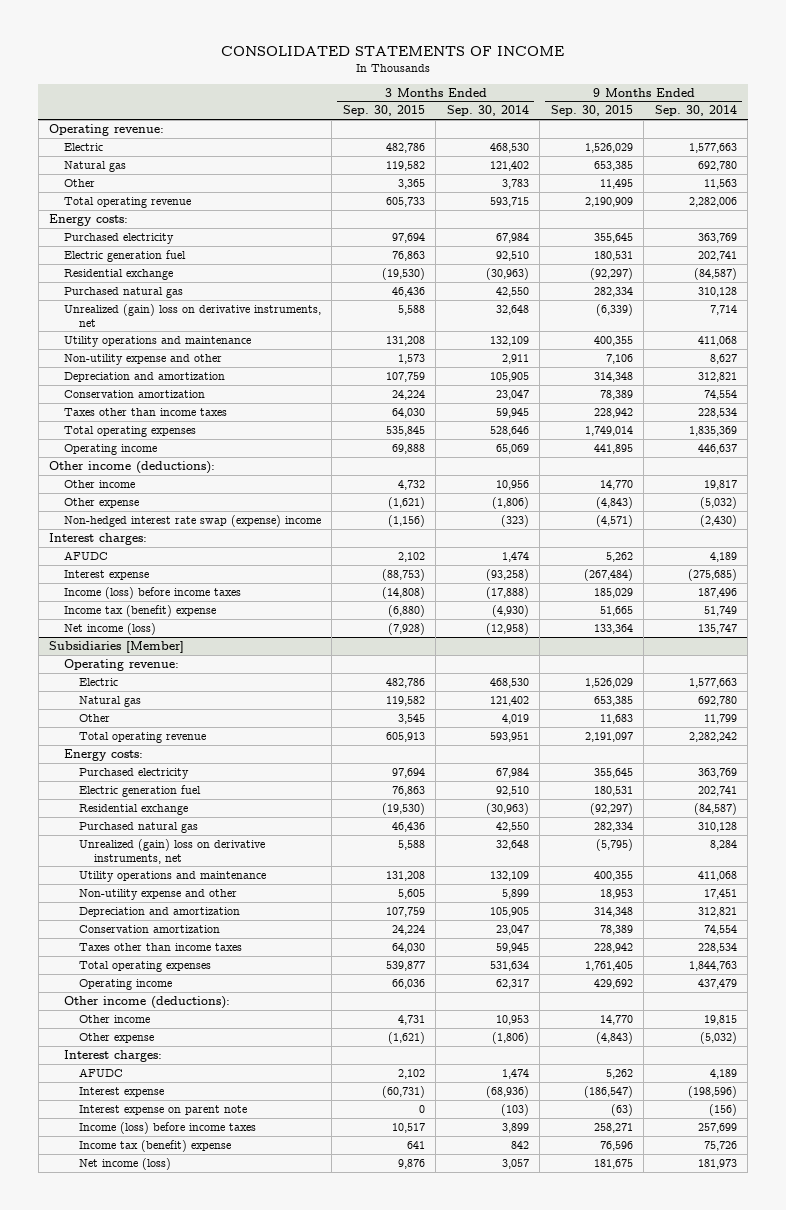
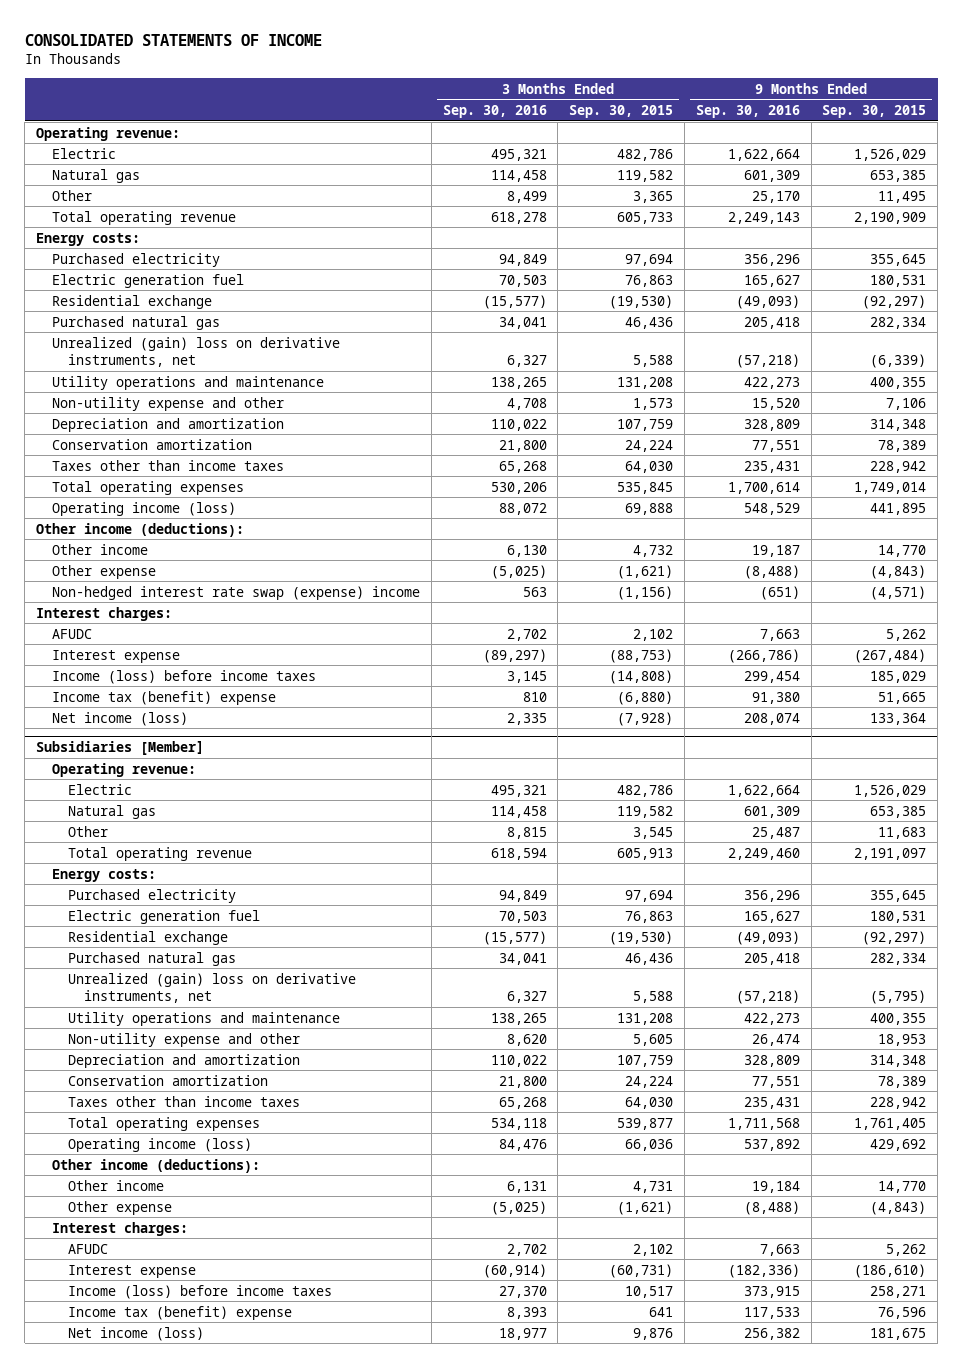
[446,105,529,117] Sep. 30, 2014 -> none
[654,105,737,117] Sep. 30, 2014 -> none
none -> [442,104,547,118] Sep. 30, 2016
none -> [695,104,800,118] Sep. 30, 2016
[63,443,157,455] Operating income -> [52,501,237,516] Operating income (loss)
[78,978,172,990] Operating income -> [68,1137,253,1152] Operating income (loss)
[78,1104,247,1115] Interest expense on parent note -> none
[583,1085,633,1098] (186,547) -> [854,1263,927,1278] (186,610)

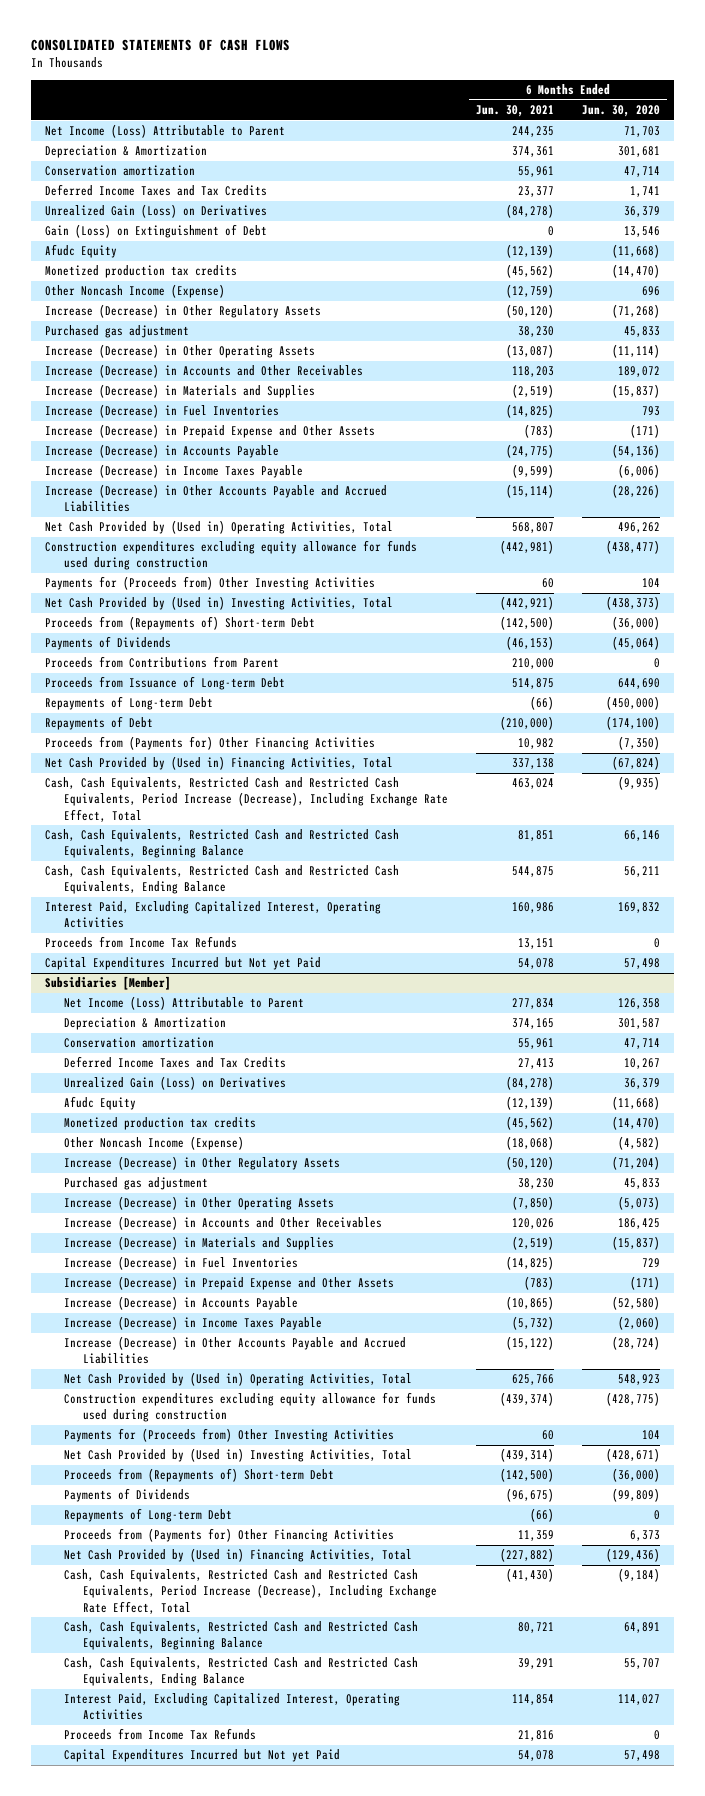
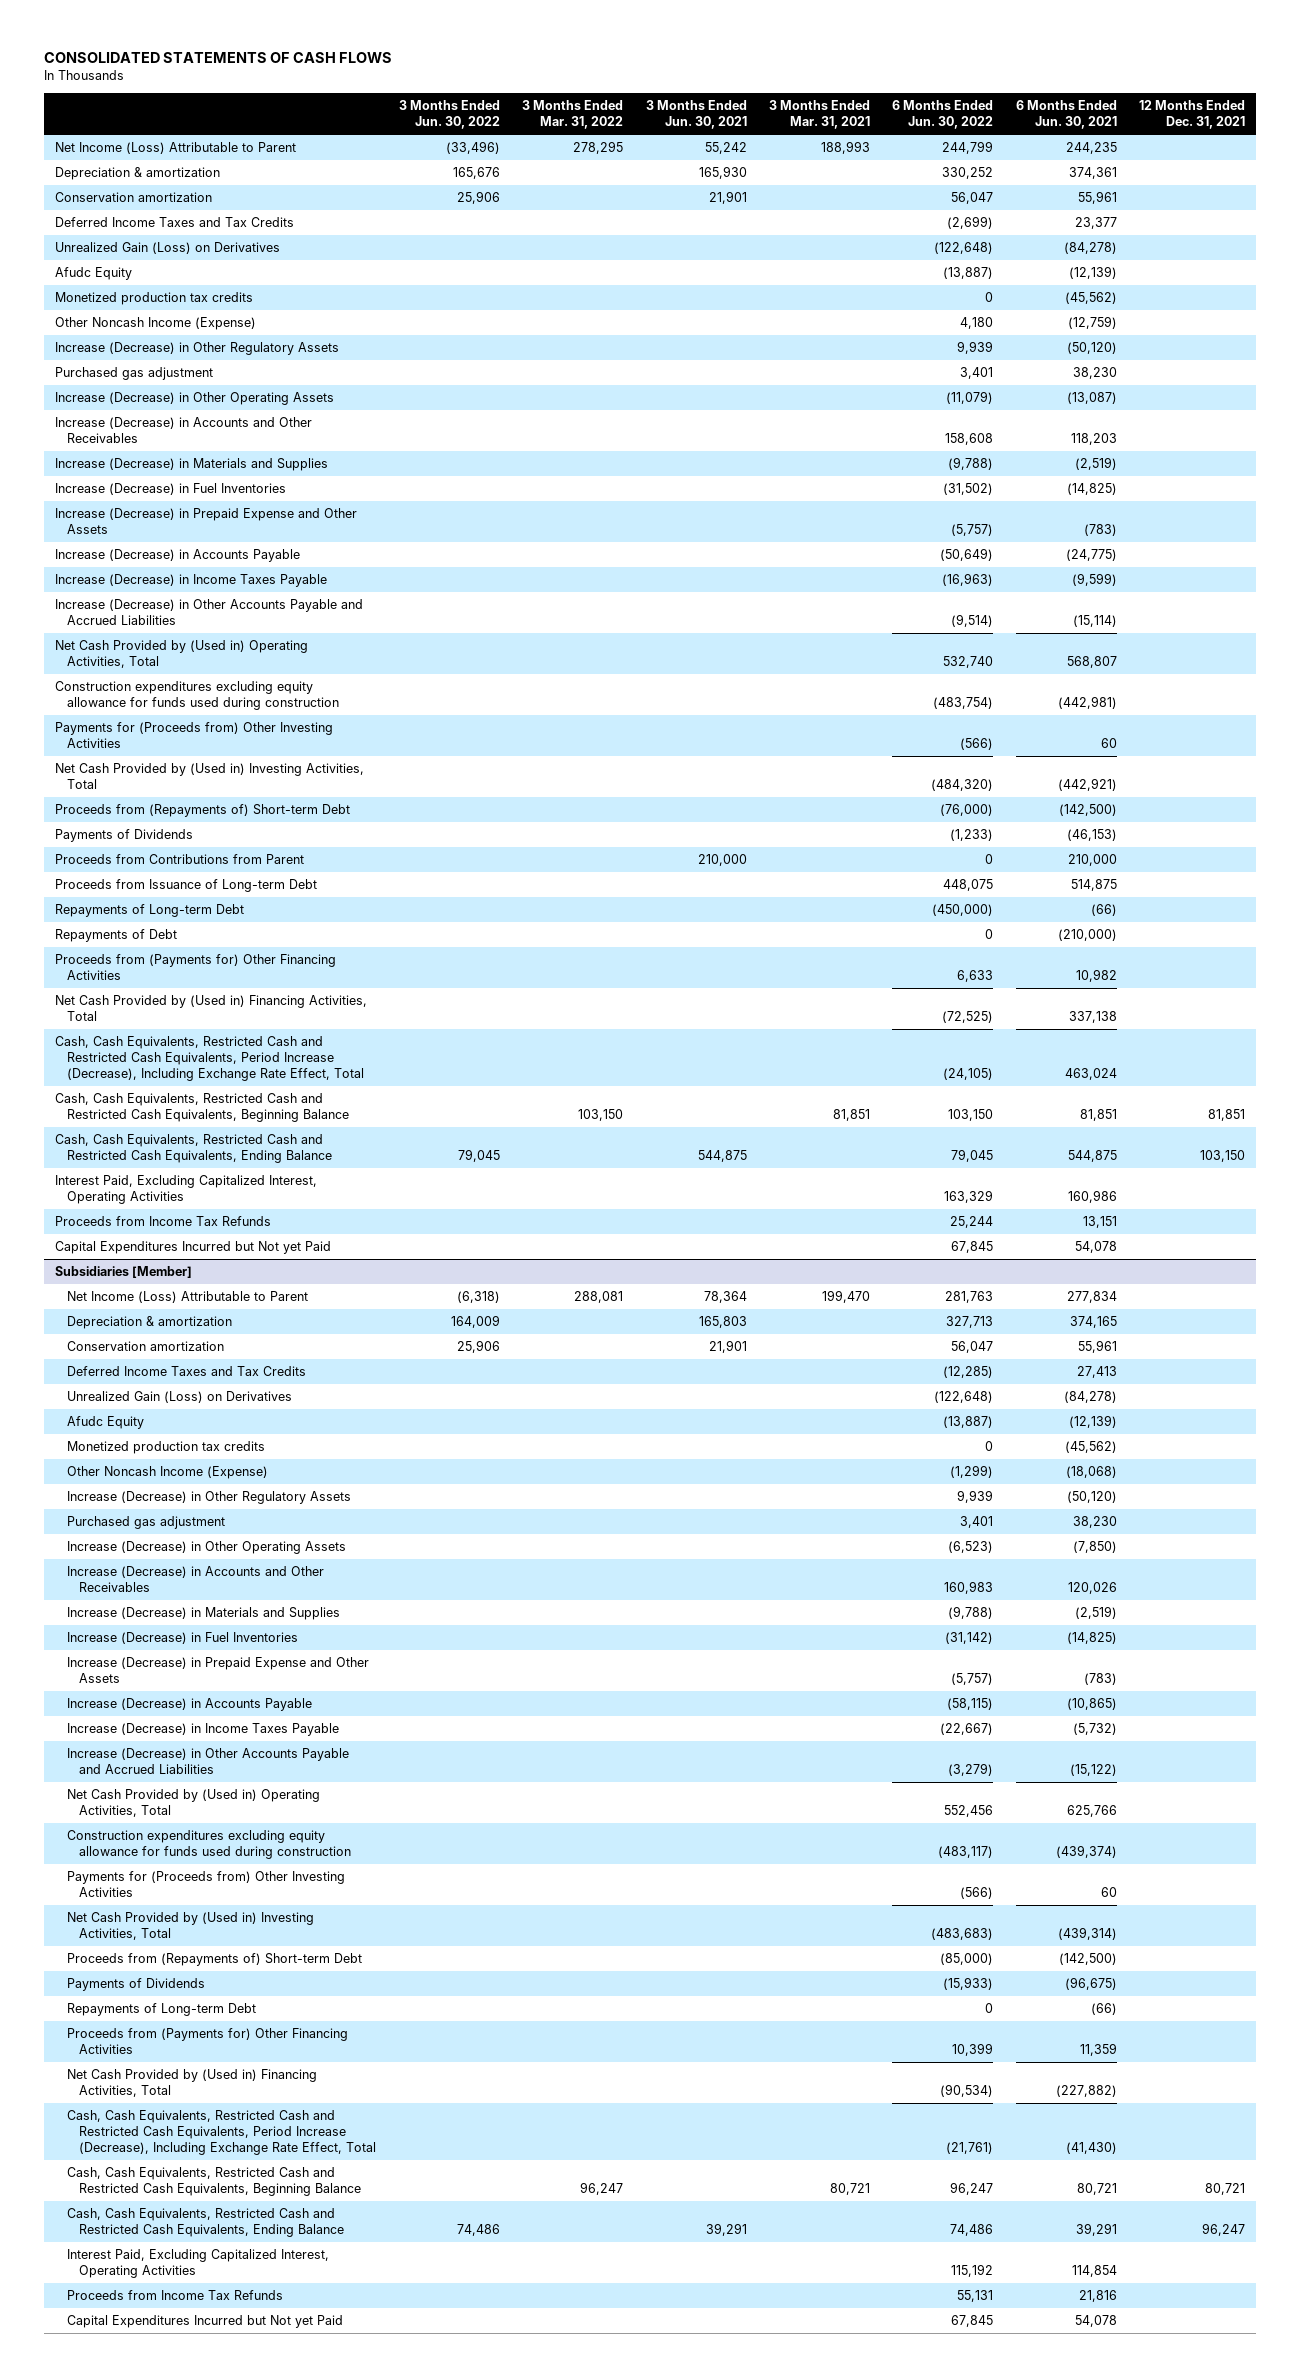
[582,104,661,117] Jun. 30, 2020 -> none
none -> [398,100,500,129] 3 Months Ended Jun. 30, 2022
none -> [522,100,624,129] 3 Months Ended Mar. 31, 2022
none -> [645,100,747,129] 3 Months Ended Jun. 30, 2021
none -> [769,100,871,129] 3 Months Ended Mar. 31, 2021
none -> [892,100,994,129] 6 Months Ended Jun. 30, 2022
none -> [1139,100,1246,129] 12 Months Ended Dec. 31, 2021
[45,145,208,159] Depreciation & Amortization -> [54,167,220,181] Depreciation & amortization
[45,224,268,239] Gain (Loss) on Extinguishment of Debt -> none
[63,1017,226,1031] Depreciation & Amortization -> [67,1316,233,1330] Depreciation & amortization

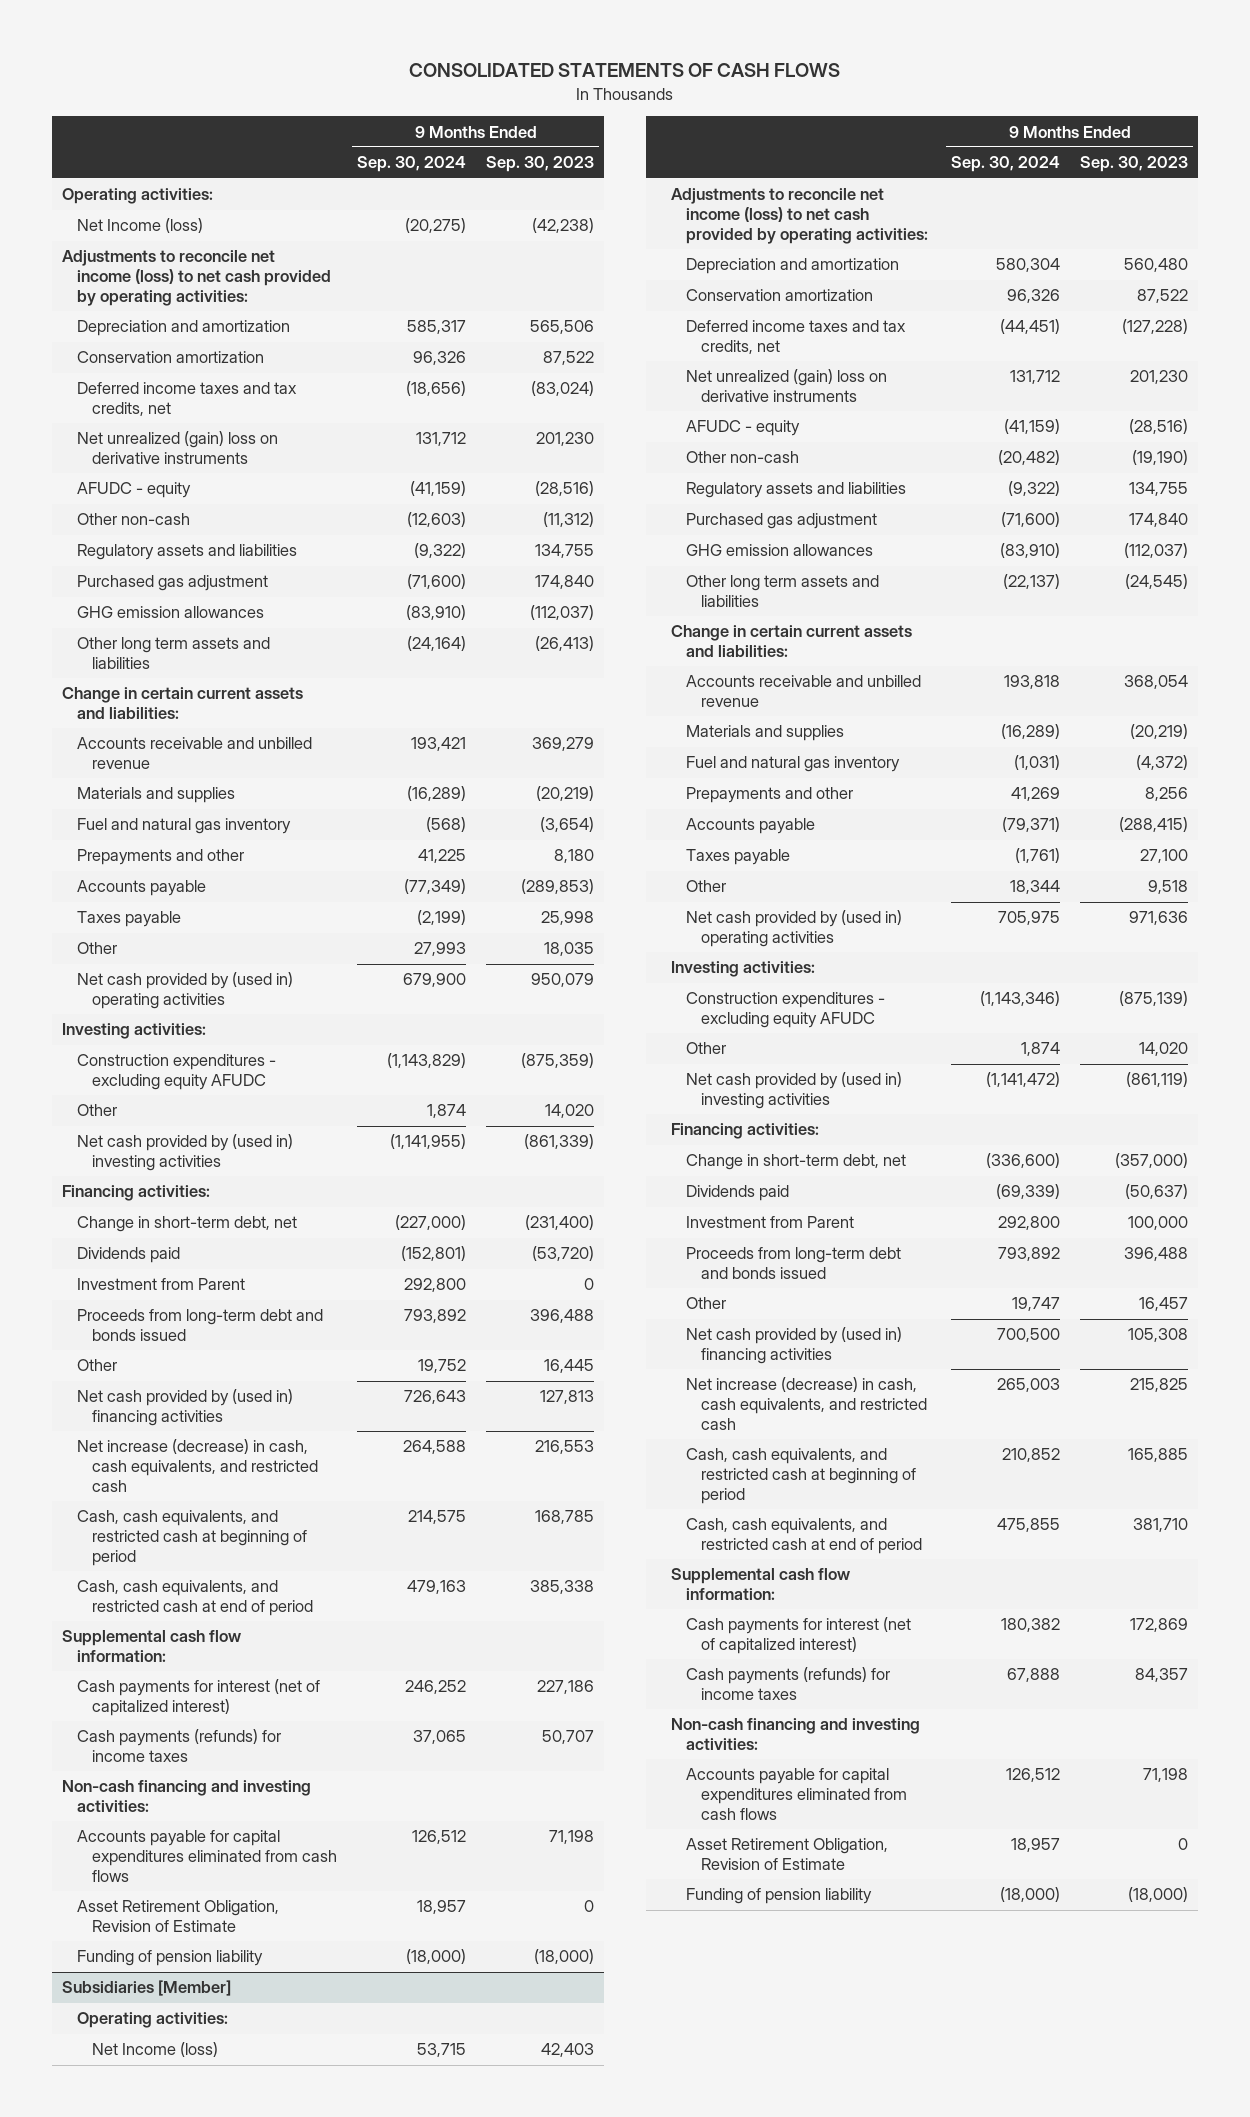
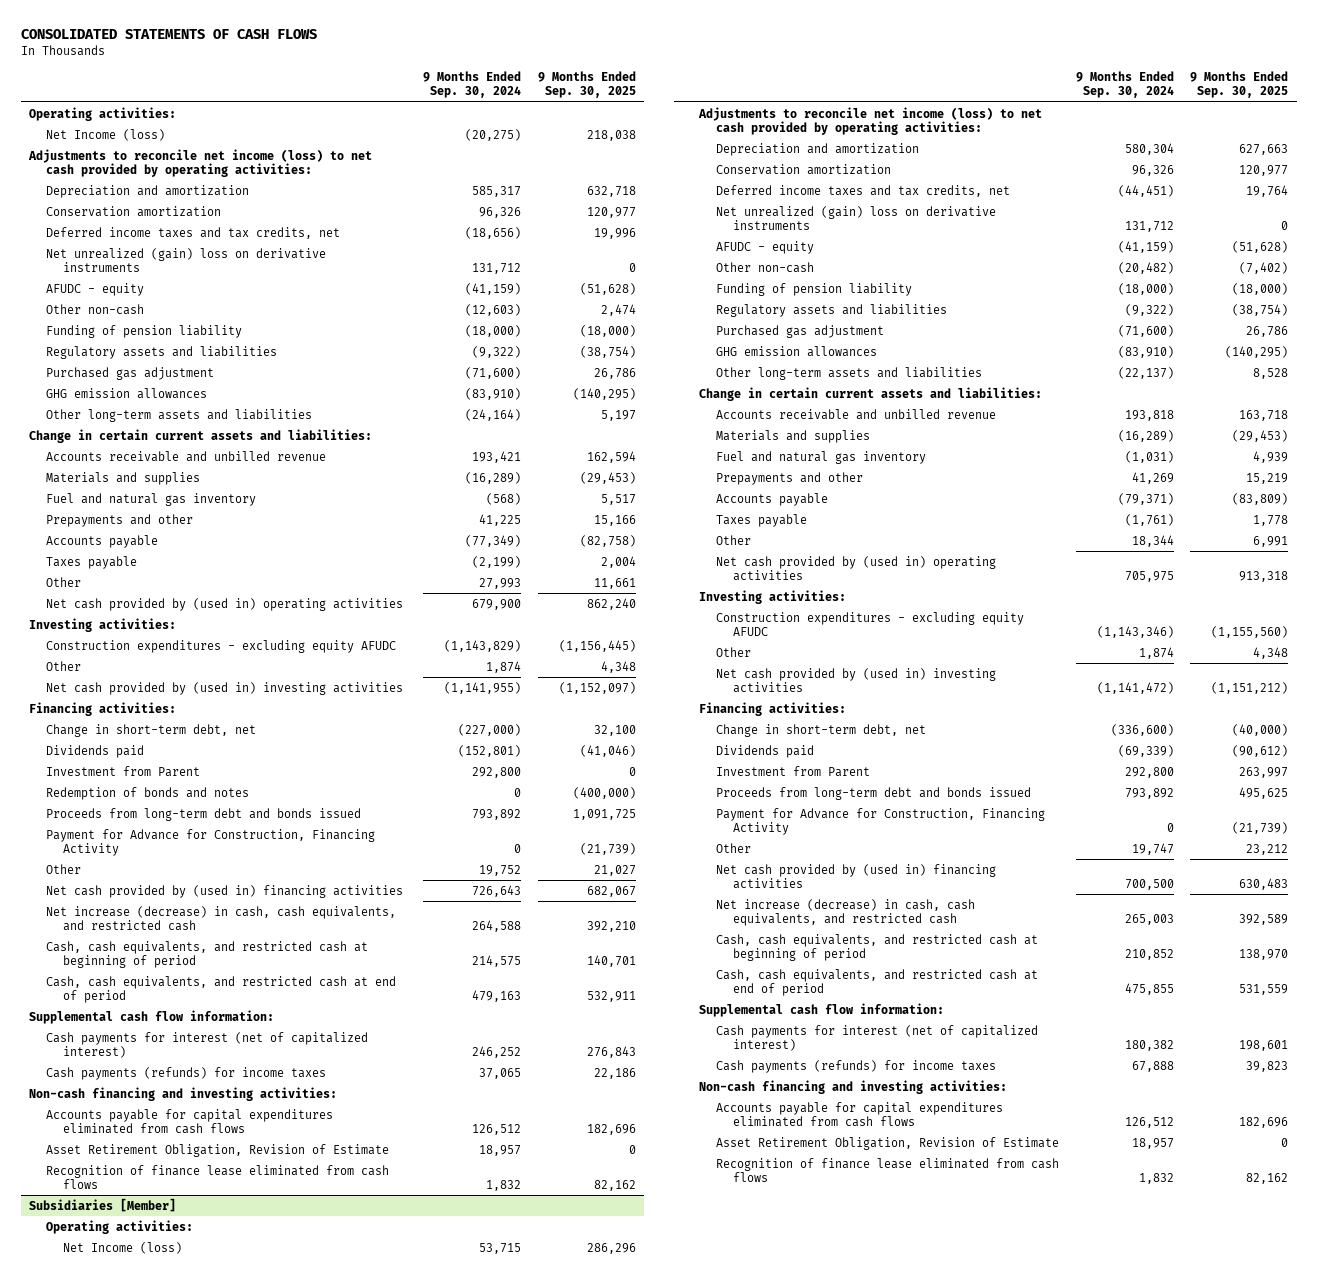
[486,156,595,173] Sep. 30, 2023 -> none
none -> [537,71,636,99] 9 Months Ended Sep. 30, 2025
[76,1950,263,1967] Funding of pension liability -> [46,324,243,338] Funding of pension liability
[76,637,270,669] Other long term assets and liabilities -> [46,408,313,422] Other long-term assets and liabilities
none -> [46,786,250,800] Redemption of bonds and notes
none -> [46,828,376,856] Payment for Advance for Construction, Financing Activity
none -> [46,1164,390,1189] Recognition of finance lease eliminated from cash flows
[685,1888,872,1905] Funding of pension liability -> [715,282,912,296] Funding of pension liability
[685,575,879,607] Other long term assets and liabilities -> [715,366,982,380] Other long-term assets and liabilities
none -> [715,807,1045,835] Payment for Advance for Construction, Financing Activity
none -> [715,1157,1059,1182] Recognition of finance lease eliminated from cash flows

